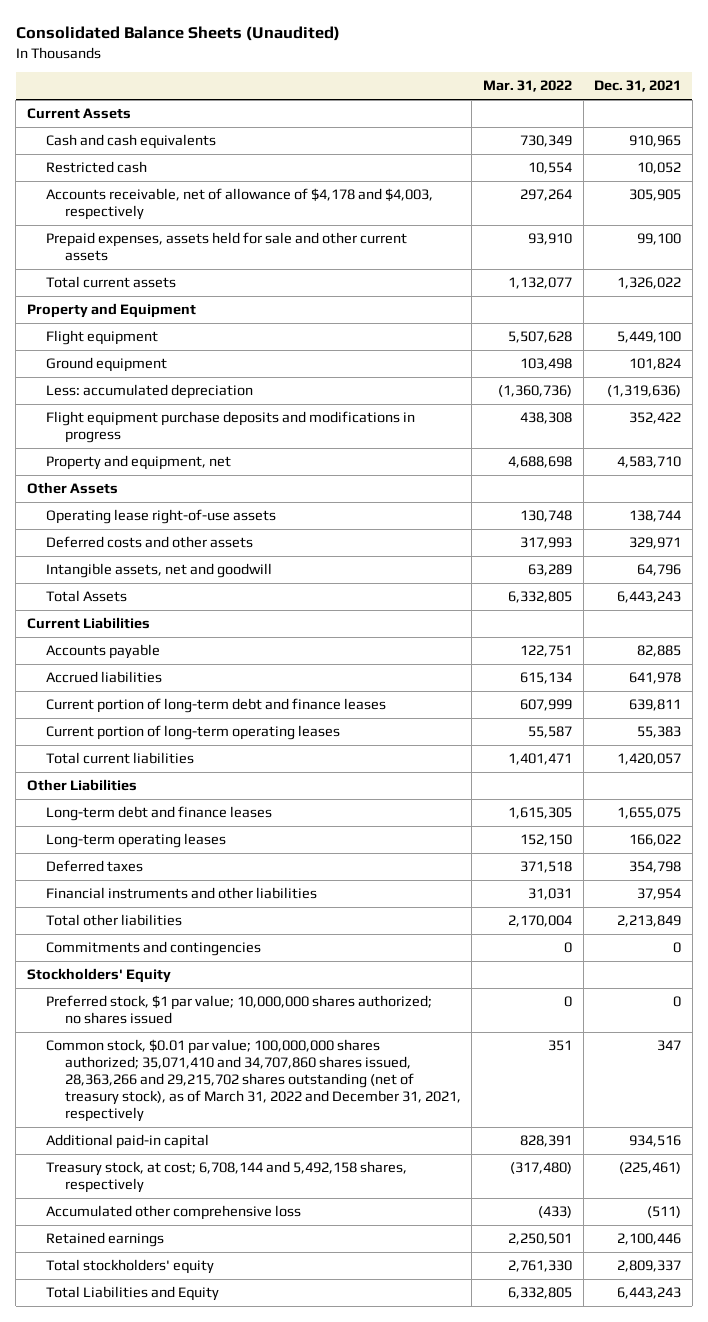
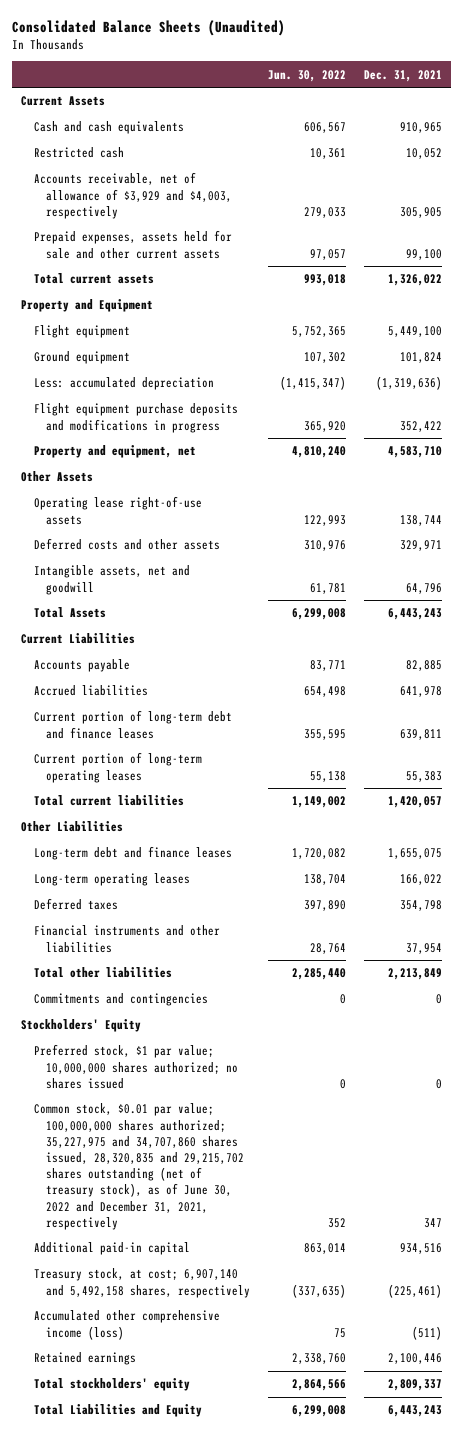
[483,80,573,93] Mar. 31, 2022 -> none
none -> [268,69,347,82] Jun. 30, 2022
[45,188,433,221] Accounts receivable, net of allowance of $4,178 and $4,003, respectively -> [33,172,233,219] Accounts receivable, net of allowance of $3,929 and $4,003, respectively
[45,1039,461,1123] Common stock, $0.01 par value; 100,000,000 shares authorized; 35,071,410 and 34,707,860 shares issued, 28,363,266 and 29,215,702 shares outstanding (net of treasury stock), as of March 31, 2022 and December 31, 2021, respectively -> [33,1103,245,1230] Common stock, $0.01 par value; 100,000,000 shares authorized; 35,227,975 and 34,707,860 shares issued, 28,320,835 and 29,215,702 shares outstanding (net of treasury stock), as of June 30, 2022 and December 31, 2021, respectively
[45,1161,407,1194] Treasury stock, at cost; 6,708,144 and 5,492,158 shares, respectively -> [33,1268,251,1298] Treasury stock, at cost; 6,907,140 and 5,492,158 shares, respectively
[45,1205,301,1221] Accumulated other comprehensive loss -> [33,1310,220,1340] Accumulated other comprehensive income (loss)

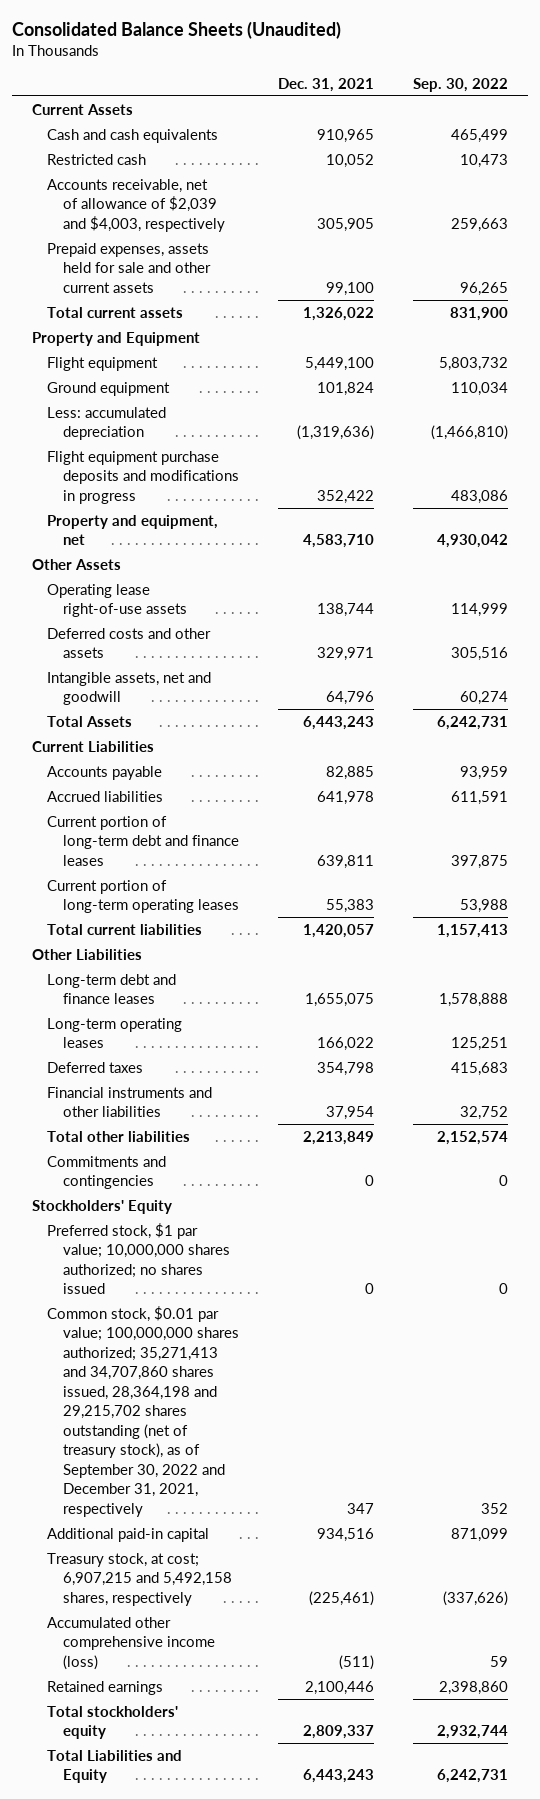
[268,69,347,82] Jun. 30, 2022 -> none
none -> [413,77,509,92] Sep. 30, 2022
[33,172,233,219] Accounts receivable, net of allowance of $3,929 and $4,003, respectively -> [47,178,226,232] Accounts receivable, net of allowance of $2,039 and $4,003, respectively
[33,1103,245,1230] Common stock, $0.01 par value; 100,000,000 shares authorized; 35,227,975 and 34,707,860 shares issued, 28,320,835 and 29,215,702 shares outstanding (net of treasury stock), as of June 30, 2022 and December 31, 2021, respectively -> [47,1305,240,1517] Common stock, $0.01 par value; 100,000,000 shares authorized; 35,271,413 and 34,707,860 shares issued, 28,364,198 and 29,215,702 shares outstanding (net of treasury stock), as of September 30, 2022 and December 31, 2021, respectively
[33,1268,251,1298] Treasury stock, at cost; 6,907,140 and 5,492,158 shares, respectively -> [47,1552,233,1606] Treasury stock, at cost; 6,907,215 and 5,492,158 shares, respectively

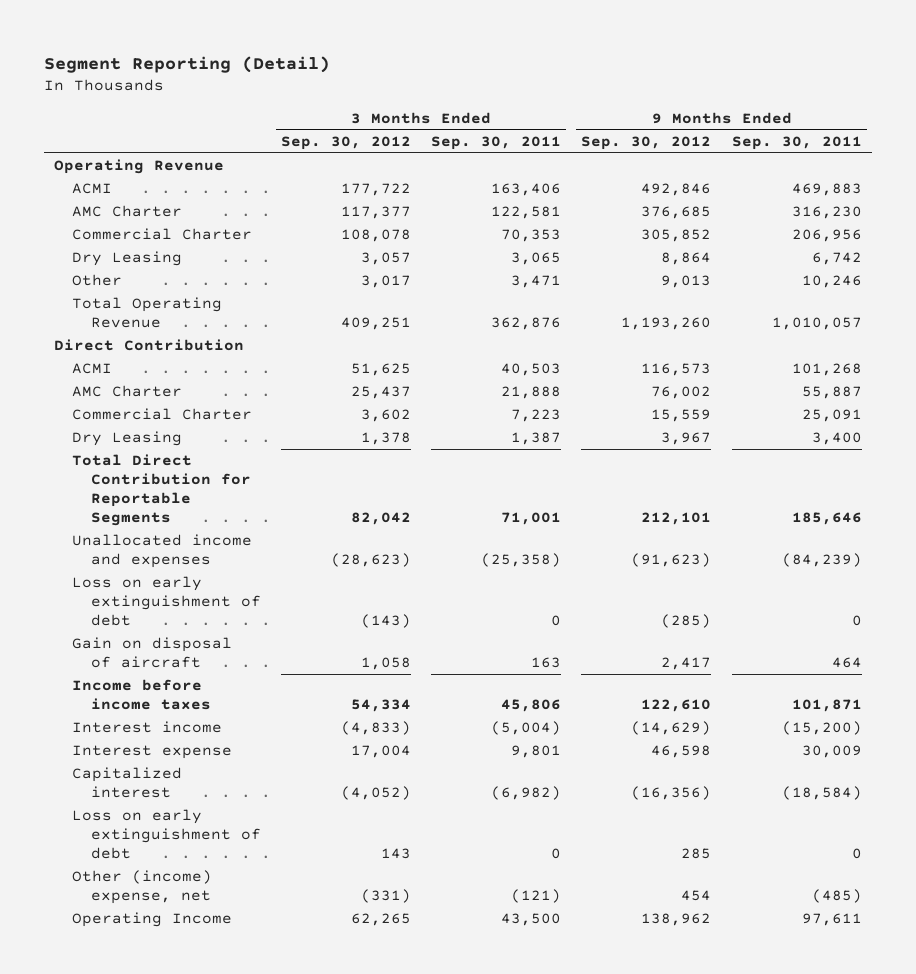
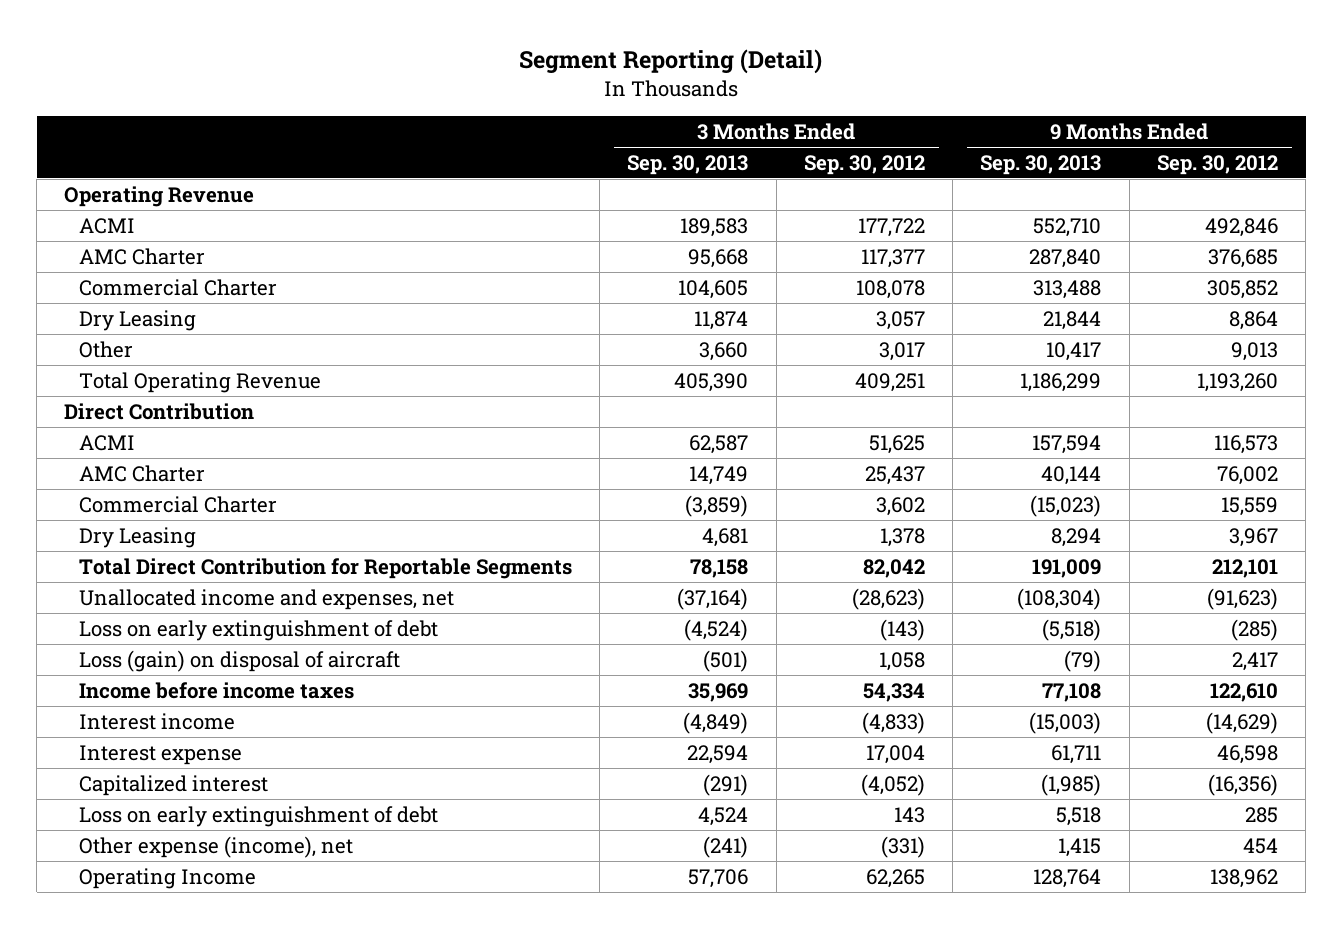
[431,135,562,150] Sep. 30, 2011 -> none
[731,135,862,150] Sep. 30, 2011 -> none
none -> [627,154,749,175] Sep. 30, 2013
none -> [980,154,1102,175] Sep. 30, 2013
[72,534,253,569] Unallocated income and expenses -> [78,588,454,610] Unallocated income and expenses, net
[72,637,233,669] Gain on disposal of aircraft -> [78,649,400,672] Loss (gain) on disposal of aircraft
[72,870,213,905] Other (income) expense, net -> [78,835,353,858] Other expense (income), net

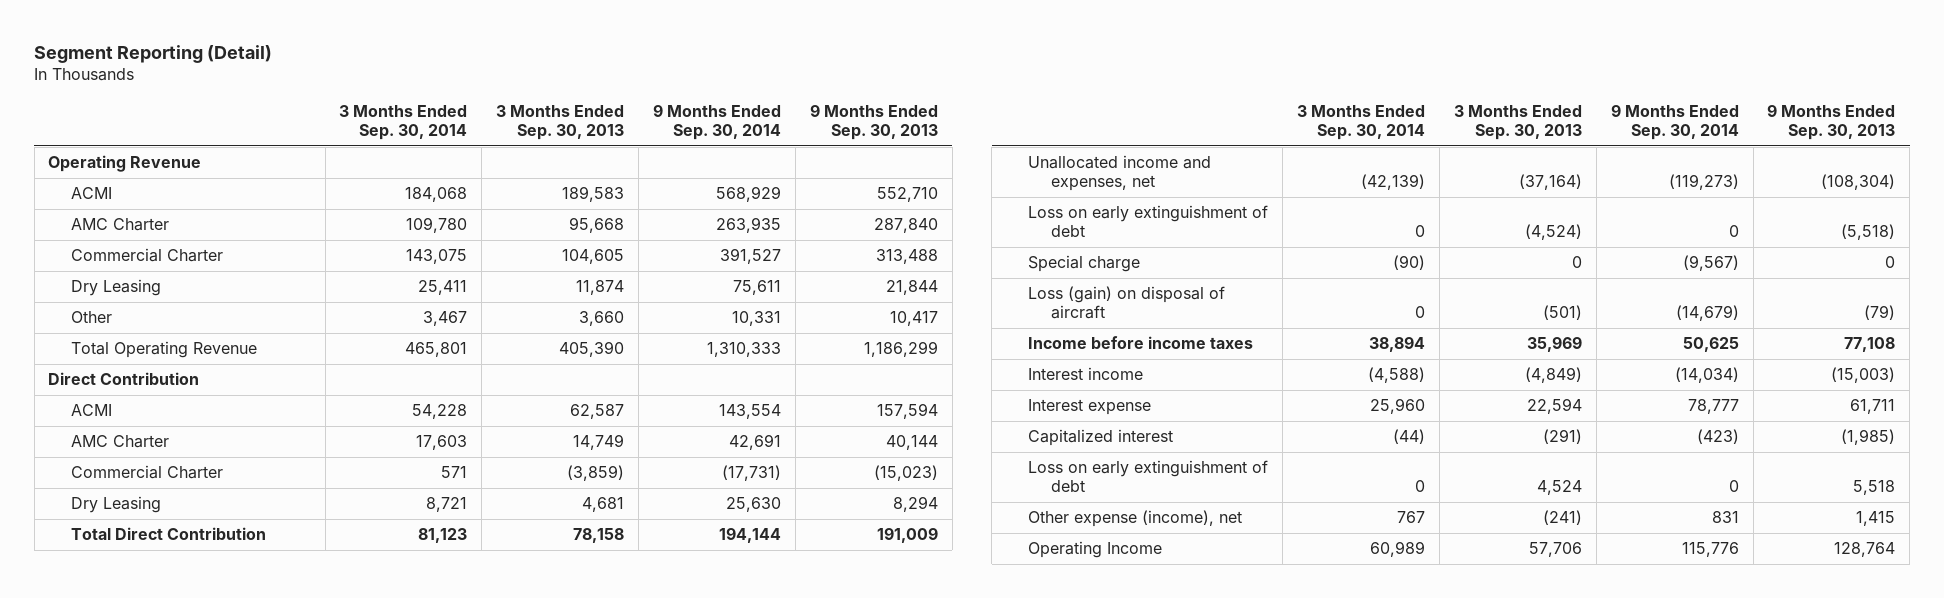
[803,154,925,175] Sep. 30, 2012 -> none
[1157,154,1279,175] Sep. 30, 2012 -> none
none -> [339,105,468,141] 3 Months Ended Sep. 30, 2014
none -> [652,104,781,141] 9 Months Ended Sep. 30, 2014
[78,557,572,579] Total Direct Contribution for Reportable Segments -> [70,527,266,541] Total Direct Contribution
none -> [1028,255,1141,273] Special charge

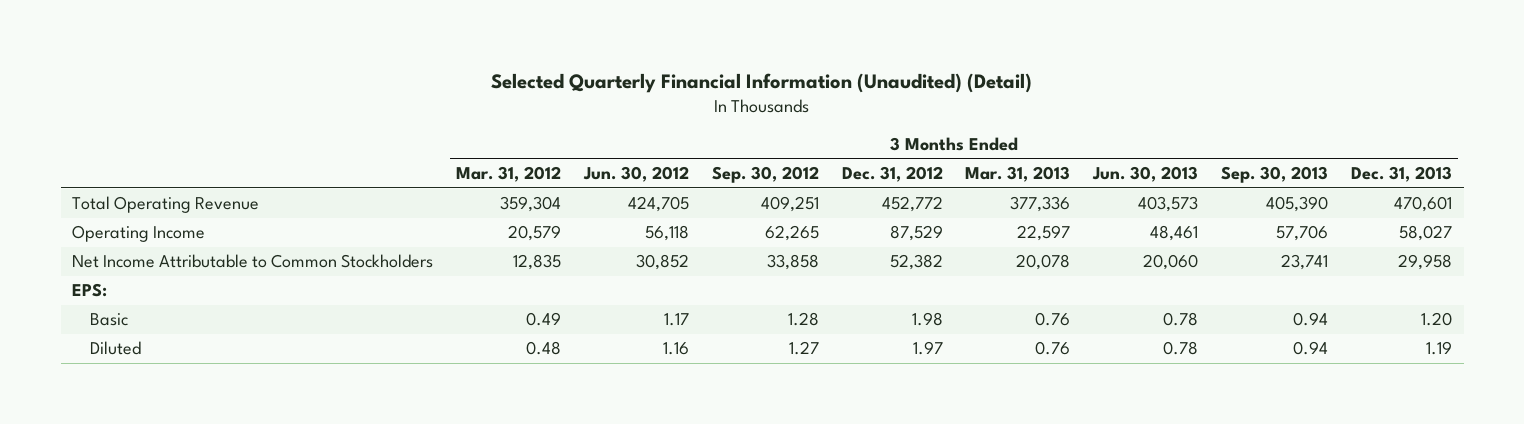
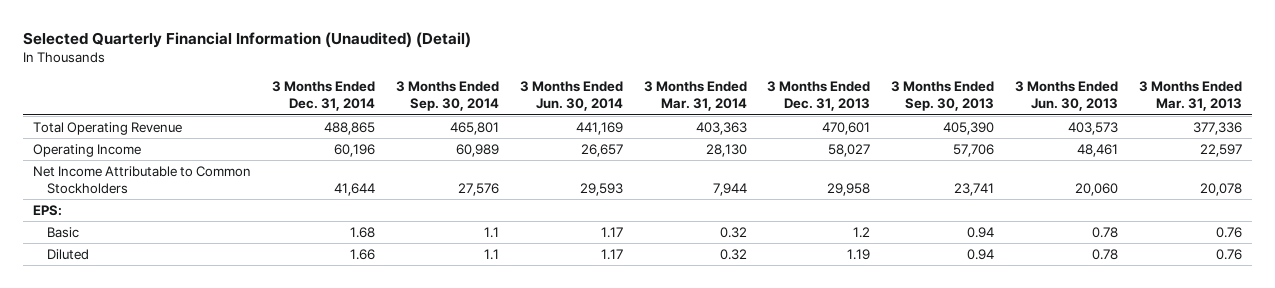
[455,166,561,183] Mar. 31, 2012 -> none
[582,166,689,183] Jun. 30, 2012 -> none
[711,166,819,184] Sep. 30, 2012 -> none
[841,166,943,183] Dec. 31, 2012 -> none
none -> [272,81,376,112] 3 Months Ended Dec. 31, 2014
none -> [395,81,499,112] 3 Months Ended Sep. 30, 2014
none -> [519,81,623,112] 3 Months Ended Jun. 30, 2014
none -> [643,81,747,112] 3 Months Ended Mar. 31, 2014
[1421,312,1453,327] 1.20 -> [853,226,871,238] 1.2

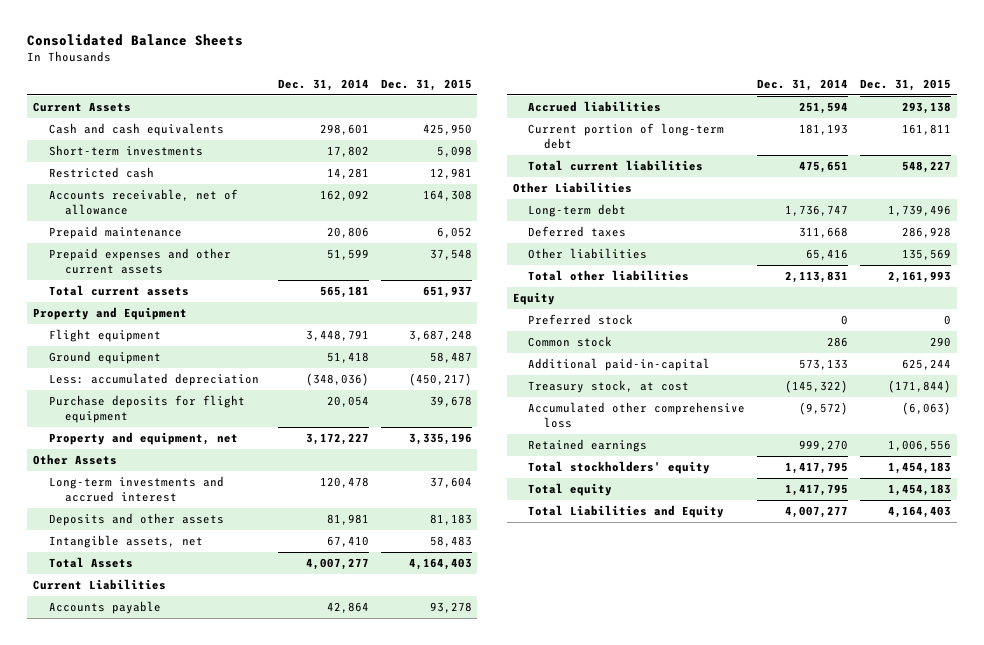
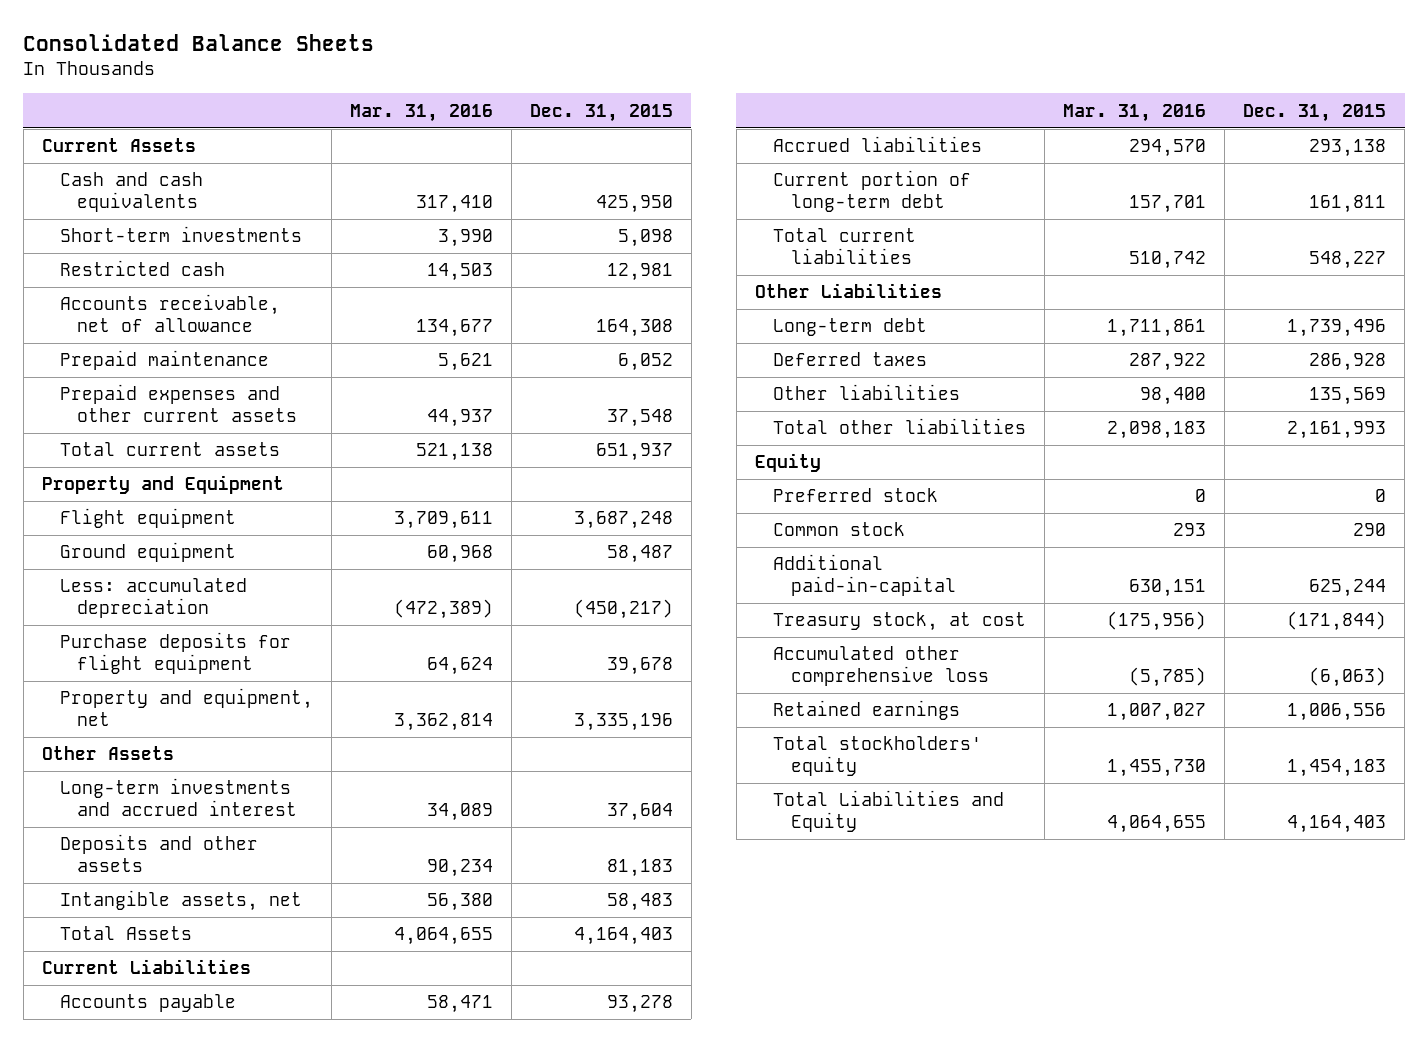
[277,78,369,91] Dec. 31, 2014 -> none
none -> [349,103,493,122] Mar. 31, 2016
[528,483,613,497] Total equity -> none

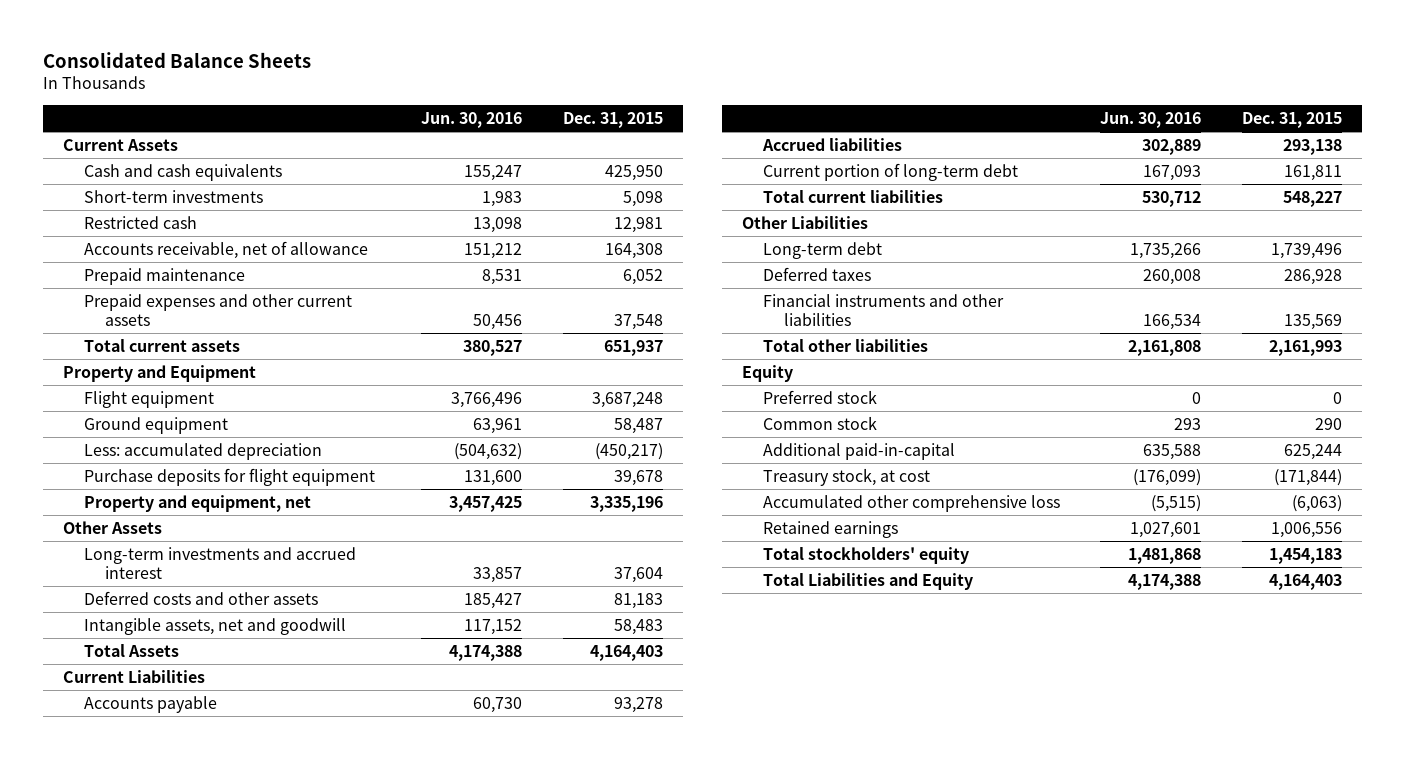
[349,103,493,122] Mar. 31, 2016 -> none
none -> [421,111,523,128] Jun. 30, 2016
[59,834,258,872] Deposits and other assets -> [84,590,319,605] Deferred costs and other assets
[59,890,302,912] Intangible assets, net -> [84,617,347,635] Intangible assets, net and goodwill
[772,384,960,401] Other liabilities -> [763,293,1005,326] Financial instruments and other liabilities

